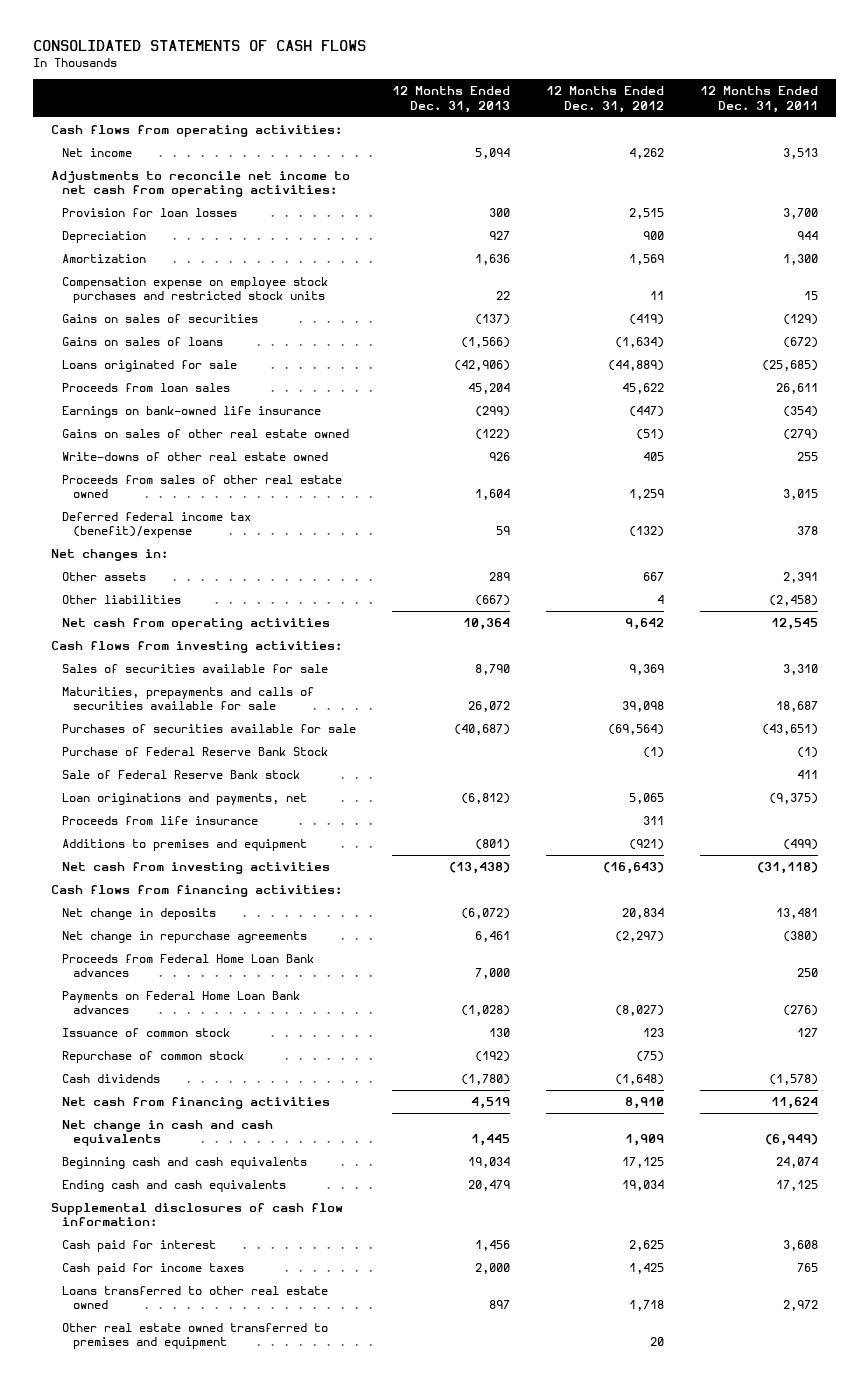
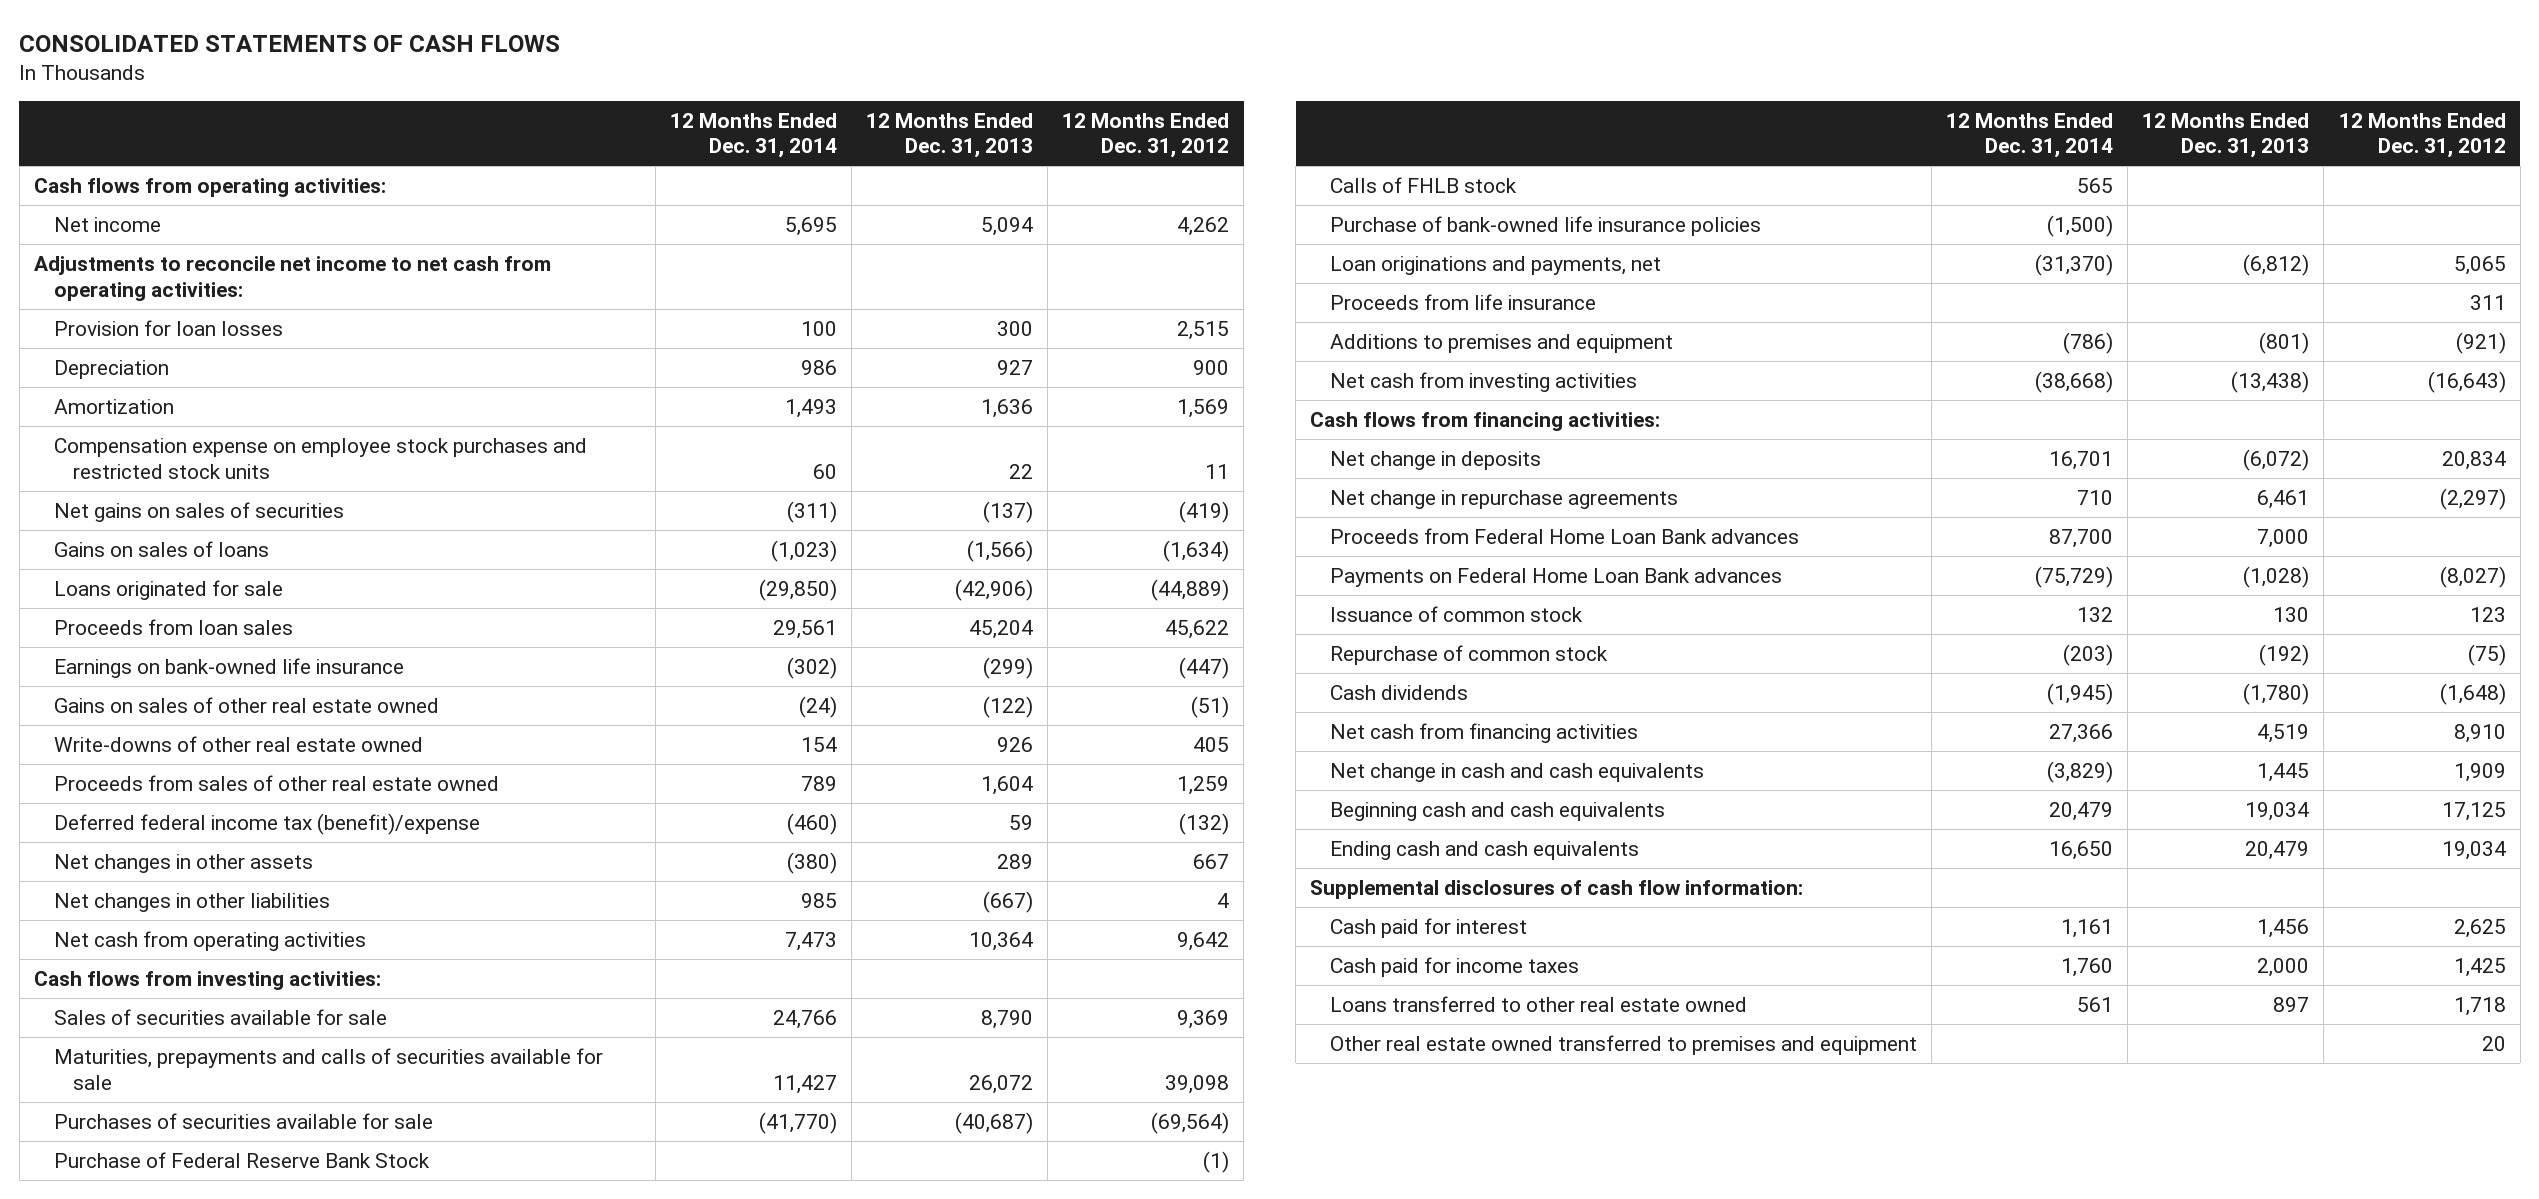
[699,86,818,113] 12 Months Ended Dec. 31, 2011 -> none
none -> [669,112,837,159] 12 Months Ended Dec. 31, 2014
[61,313,258,323] Gains on sales of securities -> [53,501,344,522] Net gains on sales of securities
[50,548,168,561] Net changes in: -> none
[61,571,146,581] Other assets -> [53,853,313,873] Net changes in other assets
[61,594,181,604] Other liabilities -> [53,892,330,912] Net changes in other liabilities
[61,769,300,779] Sale of Federal Reserve Bank stock -> [1330,176,1518,193] Calls of FHLB stock
none -> [1330,215,1762,236] Purchase of bank-owned life insurance policies

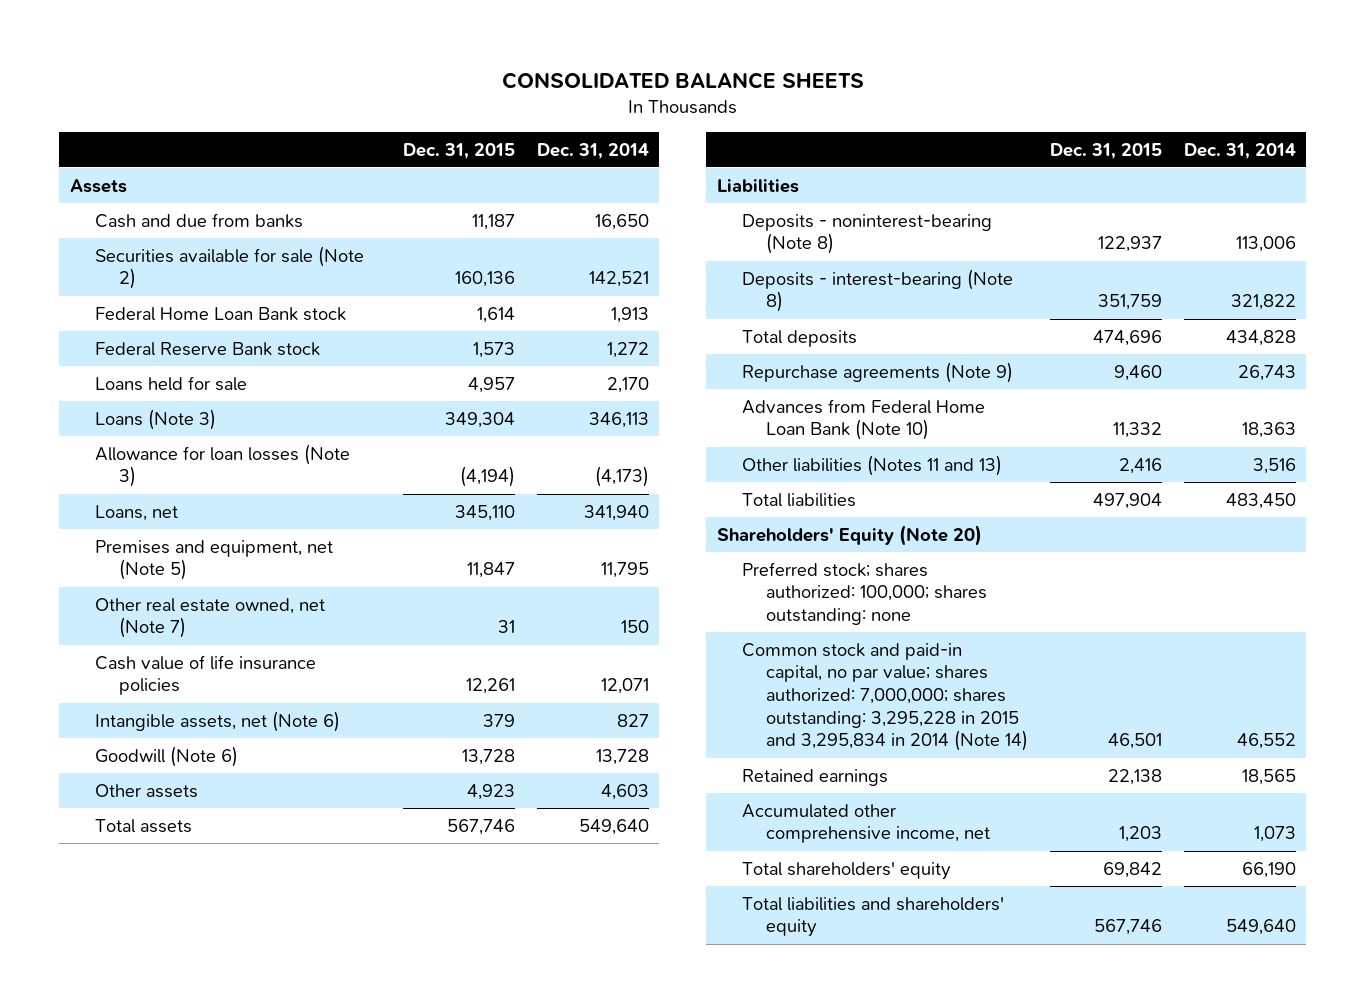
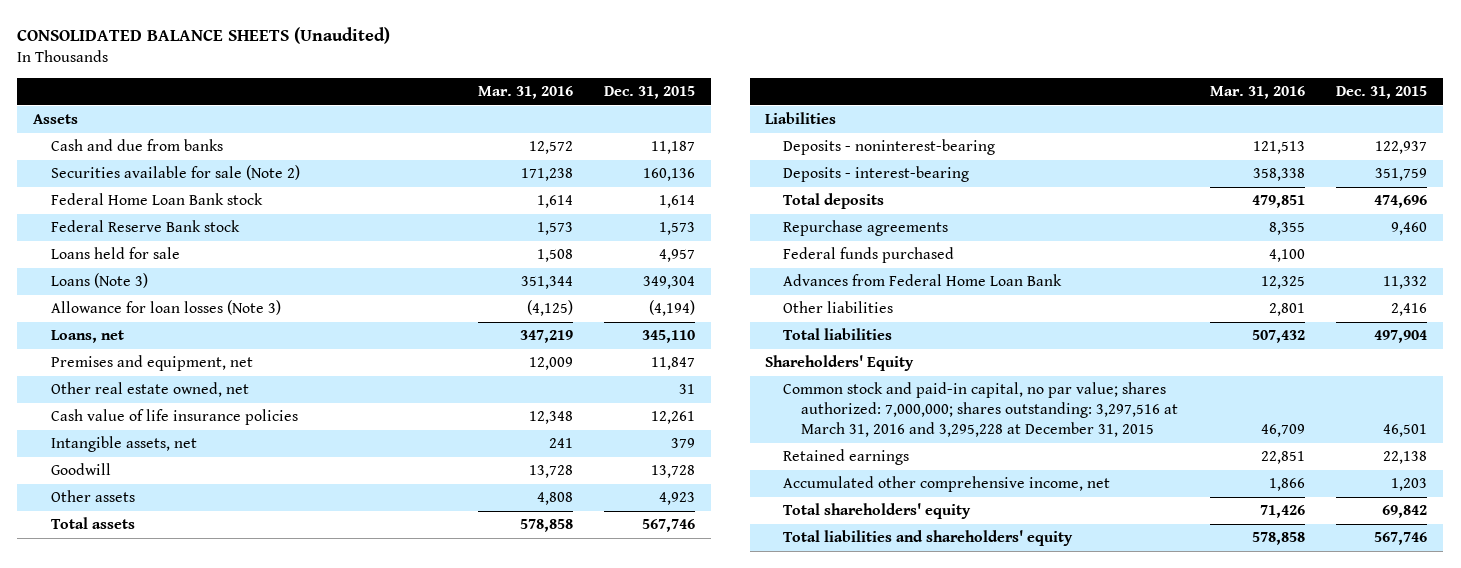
[501,72,864,90] CONSOLIDATED BALANCE SHEETS -> [17,27,391,45] CONSOLIDATED BALANCE SHEETS (Unaudited)
[536,142,649,159] Dec. 31, 2014 -> none
none -> [477,86,573,100] Mar. 31, 2016
[94,539,333,581] Premises and equipment, net (Note 5) -> [51,355,254,372] Premises and equipment, net
[94,597,325,639] Other real estate owned, net (Note 7) -> [51,382,250,398] Other real estate owned, net
[94,710,340,732] Intangible assets, net (Note 6) -> [51,436,198,453] Intangible assets, net
[94,745,238,767] Goodwill (Note 6) -> [51,463,112,476] Goodwill
[741,213,992,255] Deposits - noninterest-bearing (Note 8) -> [783,139,996,156] Deposits - noninterest-bearing
[741,268,1013,313] Deposits - interest-bearing (Note 8) -> [783,166,970,183] Deposits - interest-bearing
[741,361,1013,383] Repurchase agreements (Note 9) -> [783,220,949,237] Repurchase agreements
none -> [783,247,955,264] Federal funds purchased
[741,398,985,441] Advances from Federal Home Loan Bank (Note 10) -> [783,274,1063,287] Advances from Federal Home Loan Bank
[741,454,1002,476] Other liabilities (Notes 11 and 13) -> [783,301,894,314] Other liabilities
[741,561,988,626] Preferred stock; shares authorized: 100,000; shares outstanding: none -> none
[716,524,982,546] Shareholders' Equity (Note 20) -> [765,355,915,372] Shareholders' Equity
[741,642,1029,752] Common stock and paid-in capital, no par value; shares authorized: 7,000,000; shares outstanding: 3,295,228 in 2015 and 3,295,834 in 2014 (Note 14) -> [783,382,1179,437] Common stock and paid-in capital, no par value; shares authorized: 7,000,000; shares outstanding: 3,297,516 at March 31, 2016 and 3,295,228 at December 31, 2015

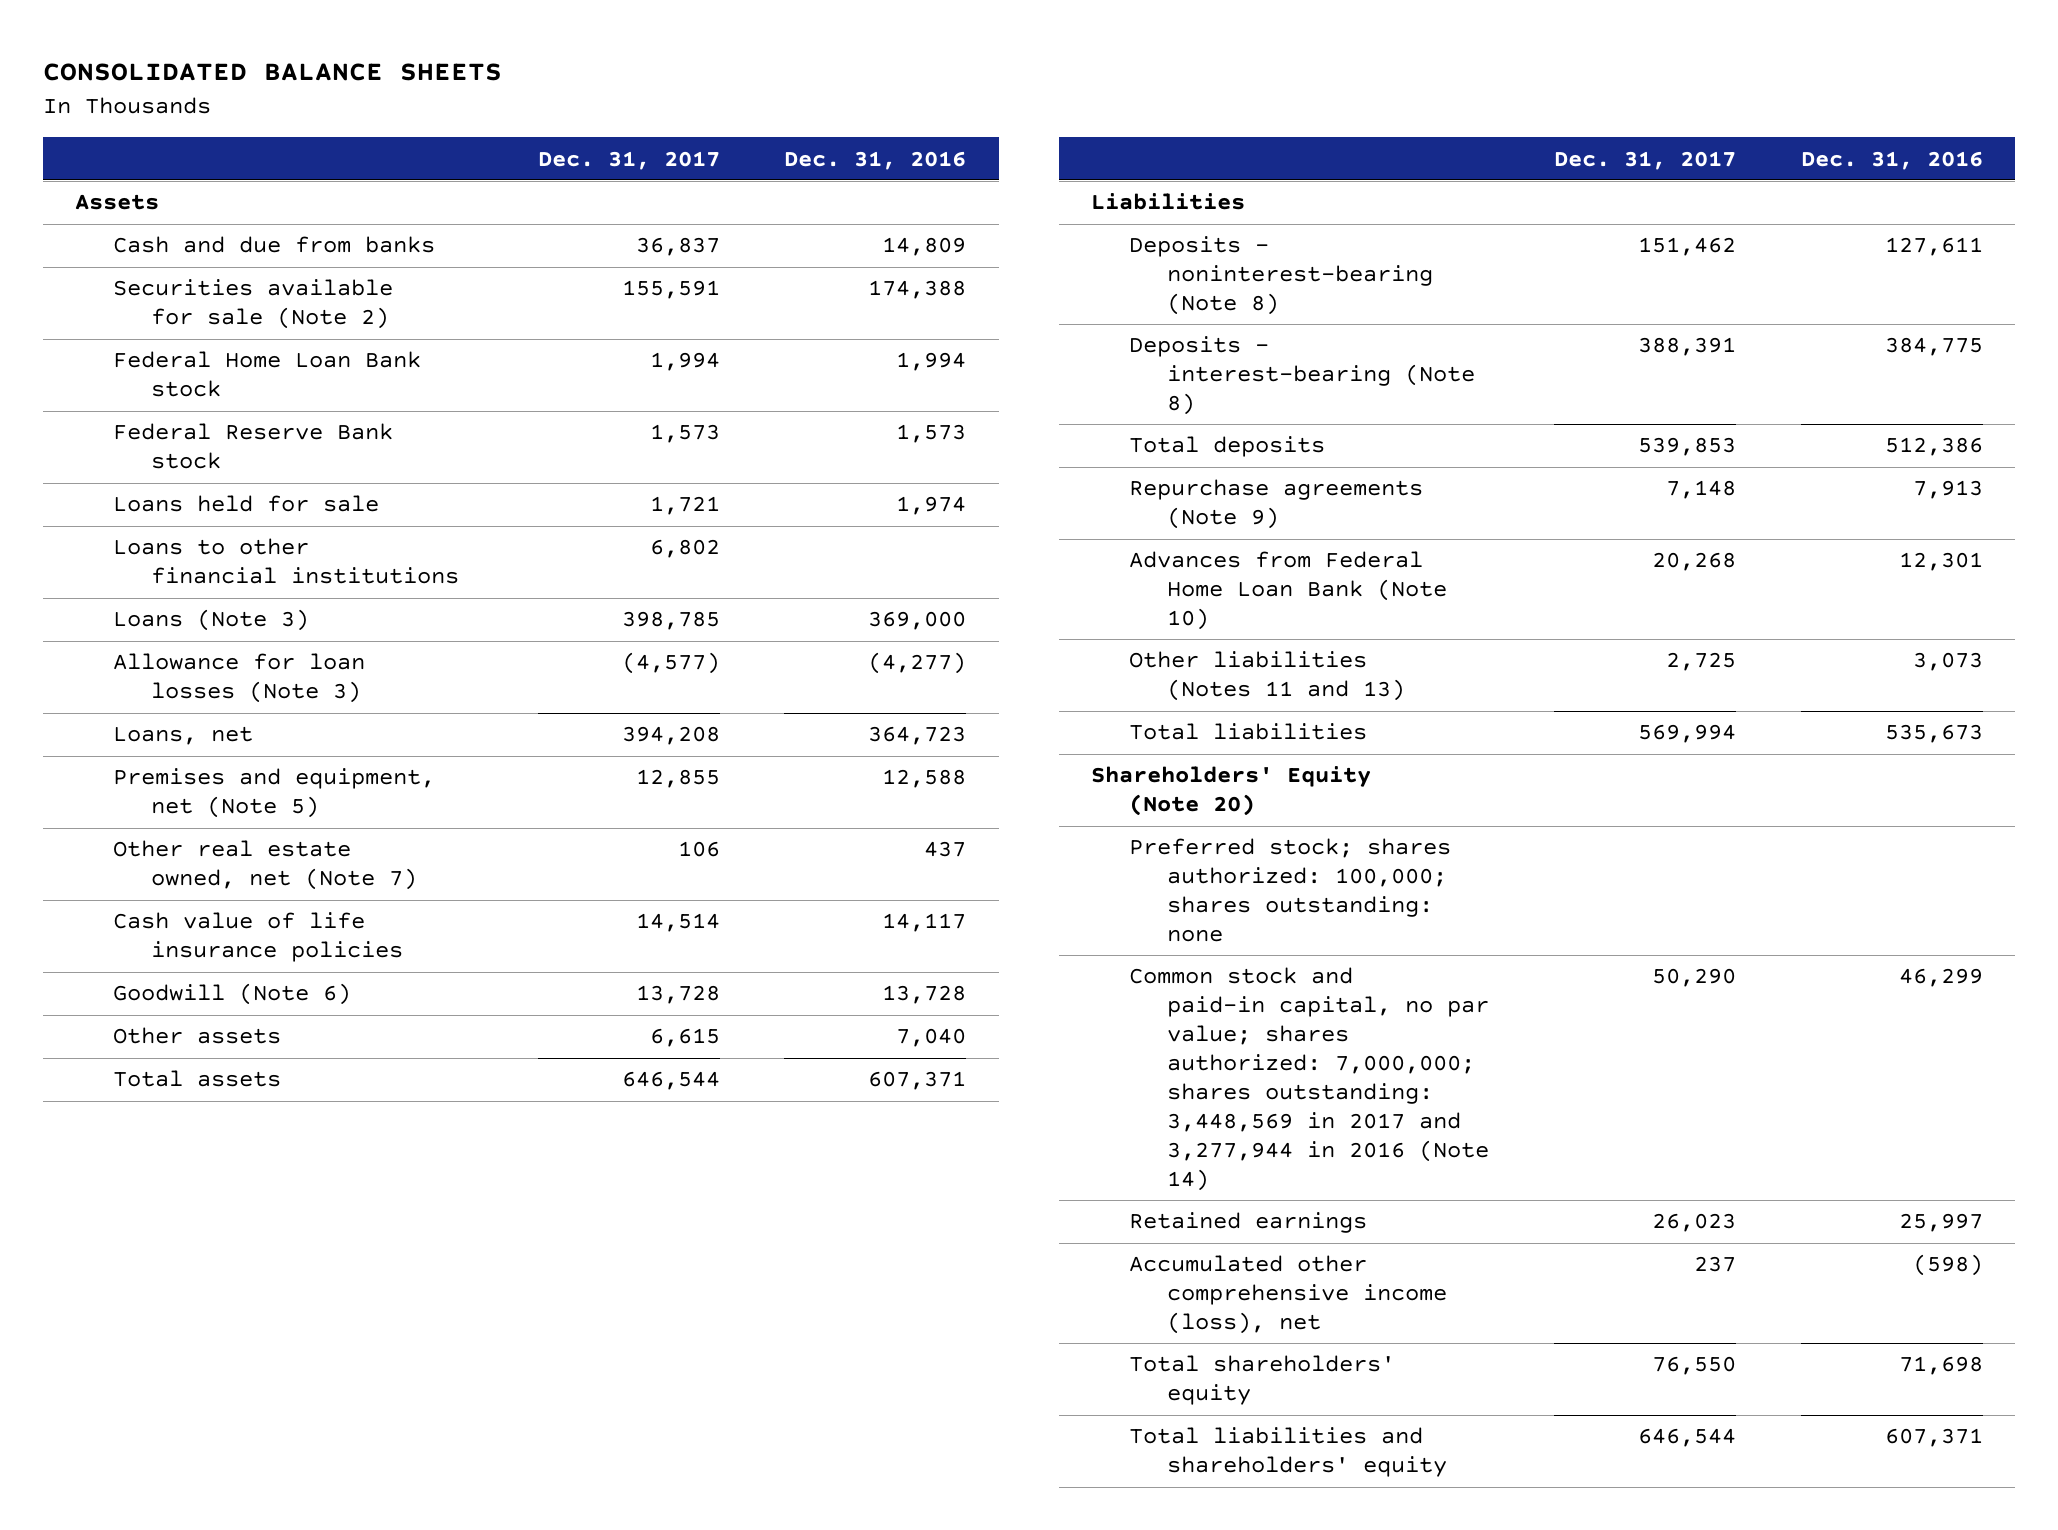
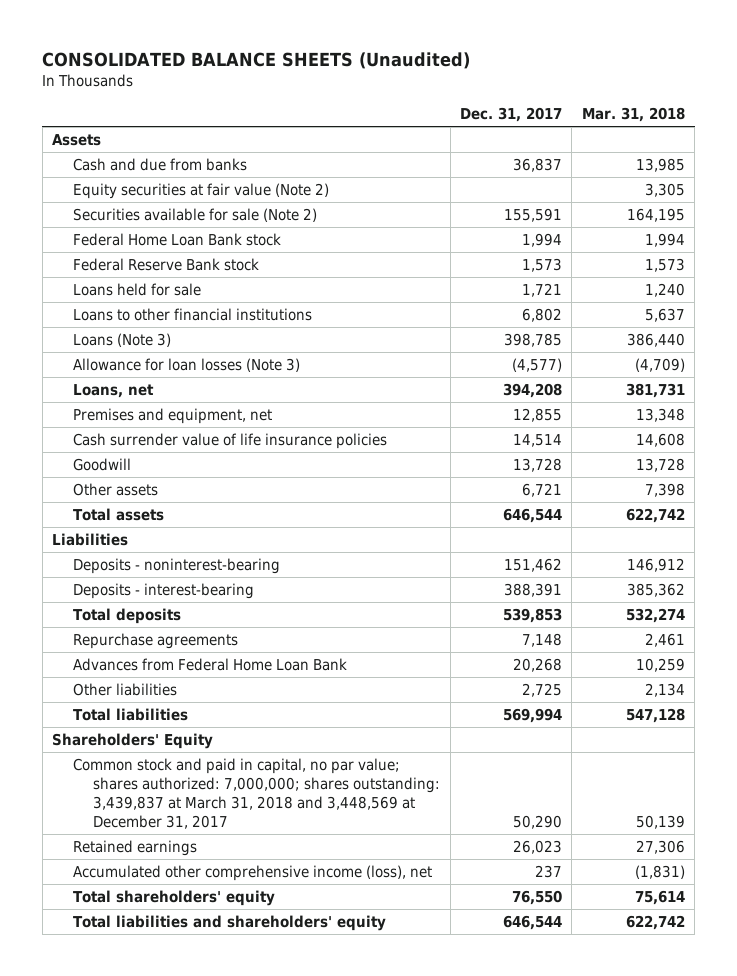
[42,63,502,82] CONSOLIDATED BALANCE SHEETS -> [42,51,471,69] CONSOLIDATED BALANCE SHEETS (Unaudited)
[784,150,967,170] Dec. 31, 2016 -> none
none -> [581,107,685,123] Mar. 31, 2018
none -> [72,182,329,199] Equity securities at fair value (Note 2)
[113,840,417,891] Other real estate owned, net (Note 7) -> none
[113,768,436,819] Premises and equipment, net (Note 5) -> [72,407,272,424] Premises and equipment, net
[113,912,403,963] Cash value of life insurance policies -> [72,432,387,449] Cash surrender value of life insurance policies
[113,983,352,1006] Goodwill (Note 6) -> [72,457,131,471] Goodwill
[649,1028,720,1048] 6,615 -> [522,482,563,497] 6,721
[1129,236,1434,316] Deposits - noninterest-bearing (Note 8) -> [72,557,280,574] Deposits - noninterest-bearing
[1129,336,1476,416] Deposits - interest-bearing (Note 8) -> [72,582,254,599] Deposits - interest-bearing
[1129,479,1424,530] Repurchase agreements (Note 9) -> [72,632,238,649] Repurchase agreements
[1129,551,1448,631] Advances from Federal Home Loan Bank (Note 10) -> [72,657,347,671] Advances from Federal Home Loan Bank
[1129,651,1406,702] Other liabilities (Notes 11 and 13) -> [72,682,177,696] Other liabilities
[1129,838,1452,943] Preferred stock; shares authorized: 100,000; shares outstanding: none -> none
[1091,766,1372,817] Shareholders' Equity (Note 20) -> [51,732,213,749] Shareholders' Equity
[1129,967,1490,1191] Common stock and paid-in capital, no par value; shares authorized: 7,000,000; shares outstanding: 3,448,569 in 2017 and 3,277,944 in 2016 (Note 14) -> [72,757,441,830] Common stock and paid in capital, no par value; shares authorized: 7,000,000; shares outstanding: 3,439,837 at March 31, 2018 and 3,448,569 at December 31, 2017

